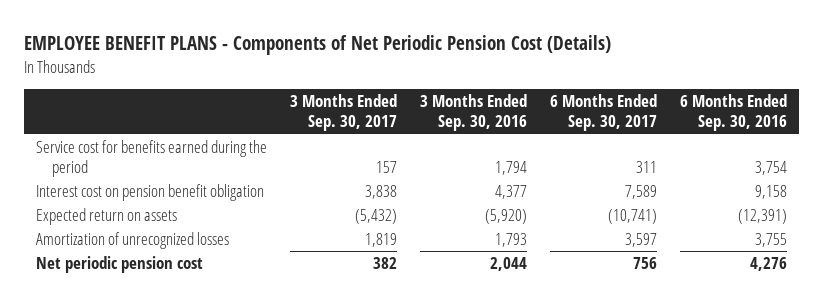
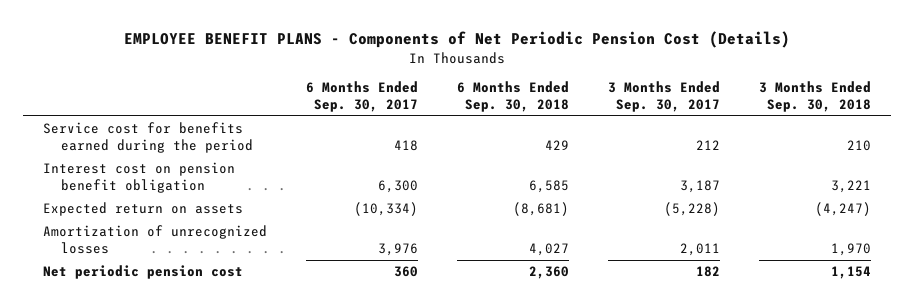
[420,94,528,132] 3 Months Ended Sep. 30, 2016 -> none
[680,94,788,132] 6 Months Ended Sep. 30, 2016 -> none
none -> [457,81,570,113] 6 Months Ended Sep. 30, 2018
none -> [759,81,872,113] 3 Months Ended Sep. 30, 2018
[376,161,398,174] 157 -> [696,140,721,151] 212
[636,161,658,174] 311 -> [393,140,418,152] 418
[365,185,398,200] 3,838 -> [680,180,721,194] 3,187
[625,185,658,200] 7,589 -> [377,180,418,194] 6,300
[355,209,398,225] (5,432) -> [664,202,721,217] (5,228)
[608,209,658,225] (10,741) -> [353,202,418,217] (10,334)
[365,233,398,248] 1,819 -> [680,243,721,257] 2,011
[625,233,658,248] 3,597 -> [377,243,418,257] 3,976
[373,257,398,270] 382 -> [696,266,721,278] 182
[633,257,658,270] 756 -> [393,266,418,278] 360

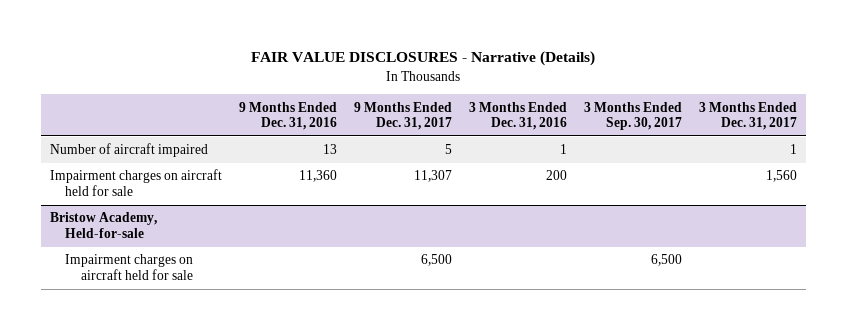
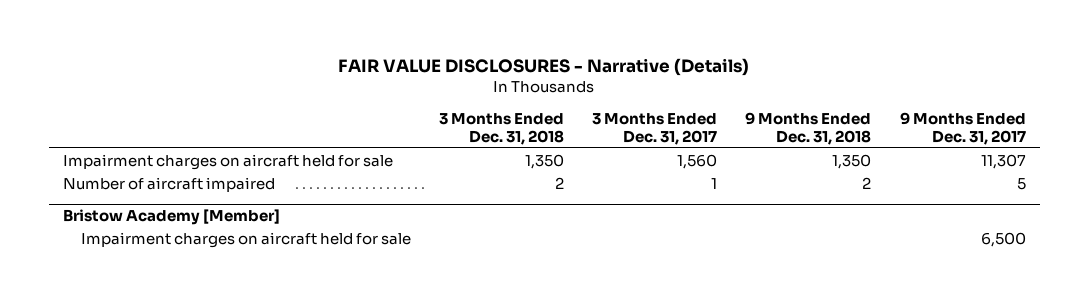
[238,101,337,131] 9 Months Ended Dec. 31, 2016 -> none
[468,101,567,131] 3 Months Ended Dec. 31, 2016 -> none
[584,101,683,131] 3 Months Ended Sep. 30, 2017 -> none
none -> [438,112,564,146] 3 Months Ended Dec. 31, 2018
none -> [745,111,872,146] 9 Months Ended Dec. 31, 2018
[49,212,157,239] Bristow Academy, Held-for-sale -> none
[49,143,208,158] Number of aircraft impaired -> [62,176,275,192] Number of aircraft impaired
none -> [62,208,280,225] Bristow Academy [Member]

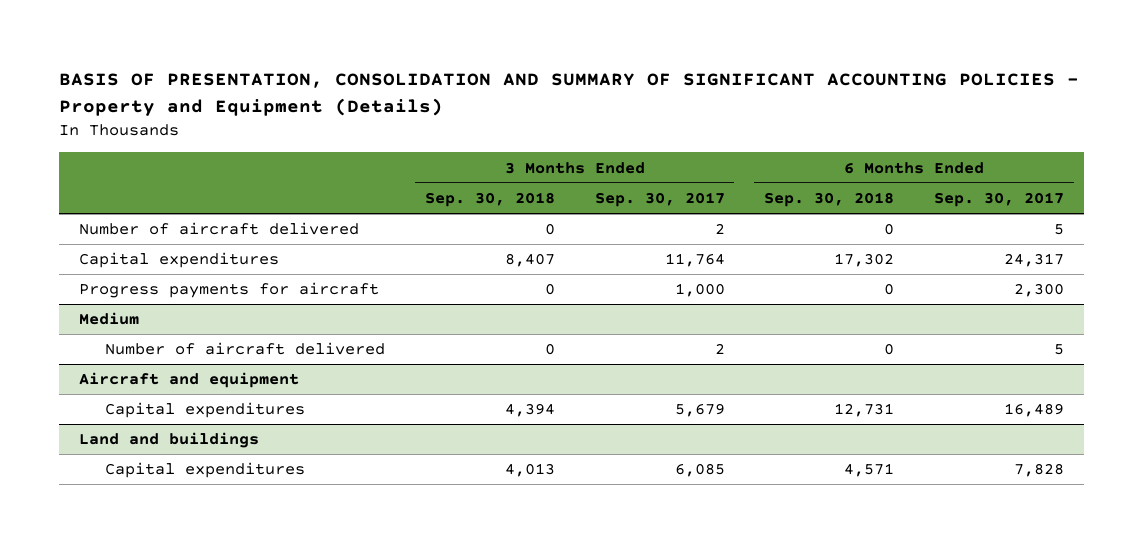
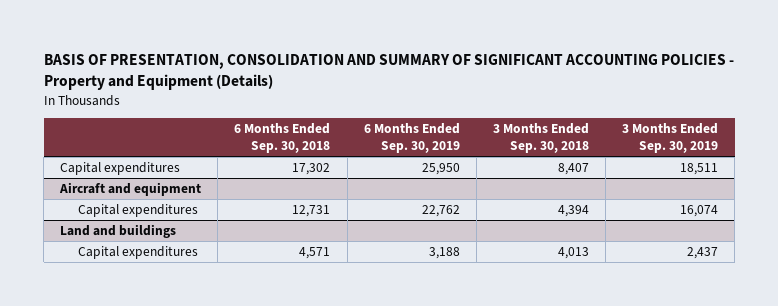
[594,192,725,208] Sep. 30, 2017 -> none
[934,192,1065,208] Sep. 30, 2017 -> none
none -> [363,123,460,154] 6 Months Ended Sep. 30, 2019
none -> [622,123,719,154] 3 Months Ended Sep. 30, 2019
[78,222,359,236] Number of aircraft delivered -> none
[78,282,379,299] Progress payments for aircraft -> none
[78,312,139,326] Medium -> none
[104,342,385,356] Number of aircraft delivered -> none

